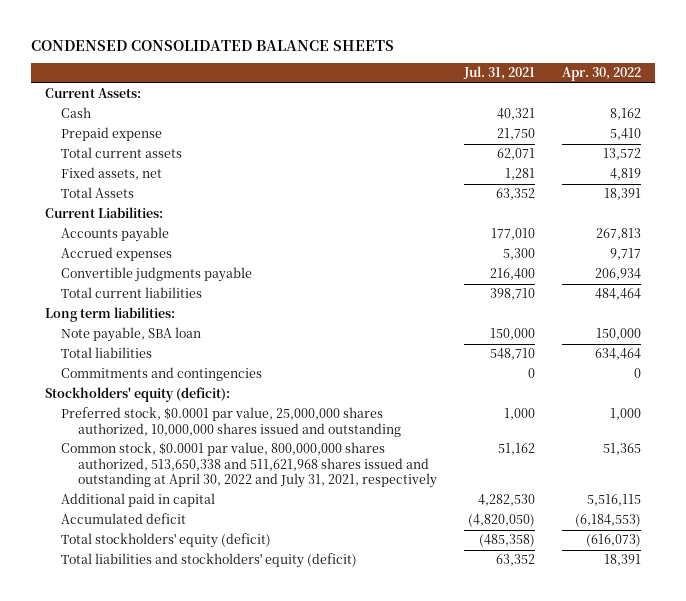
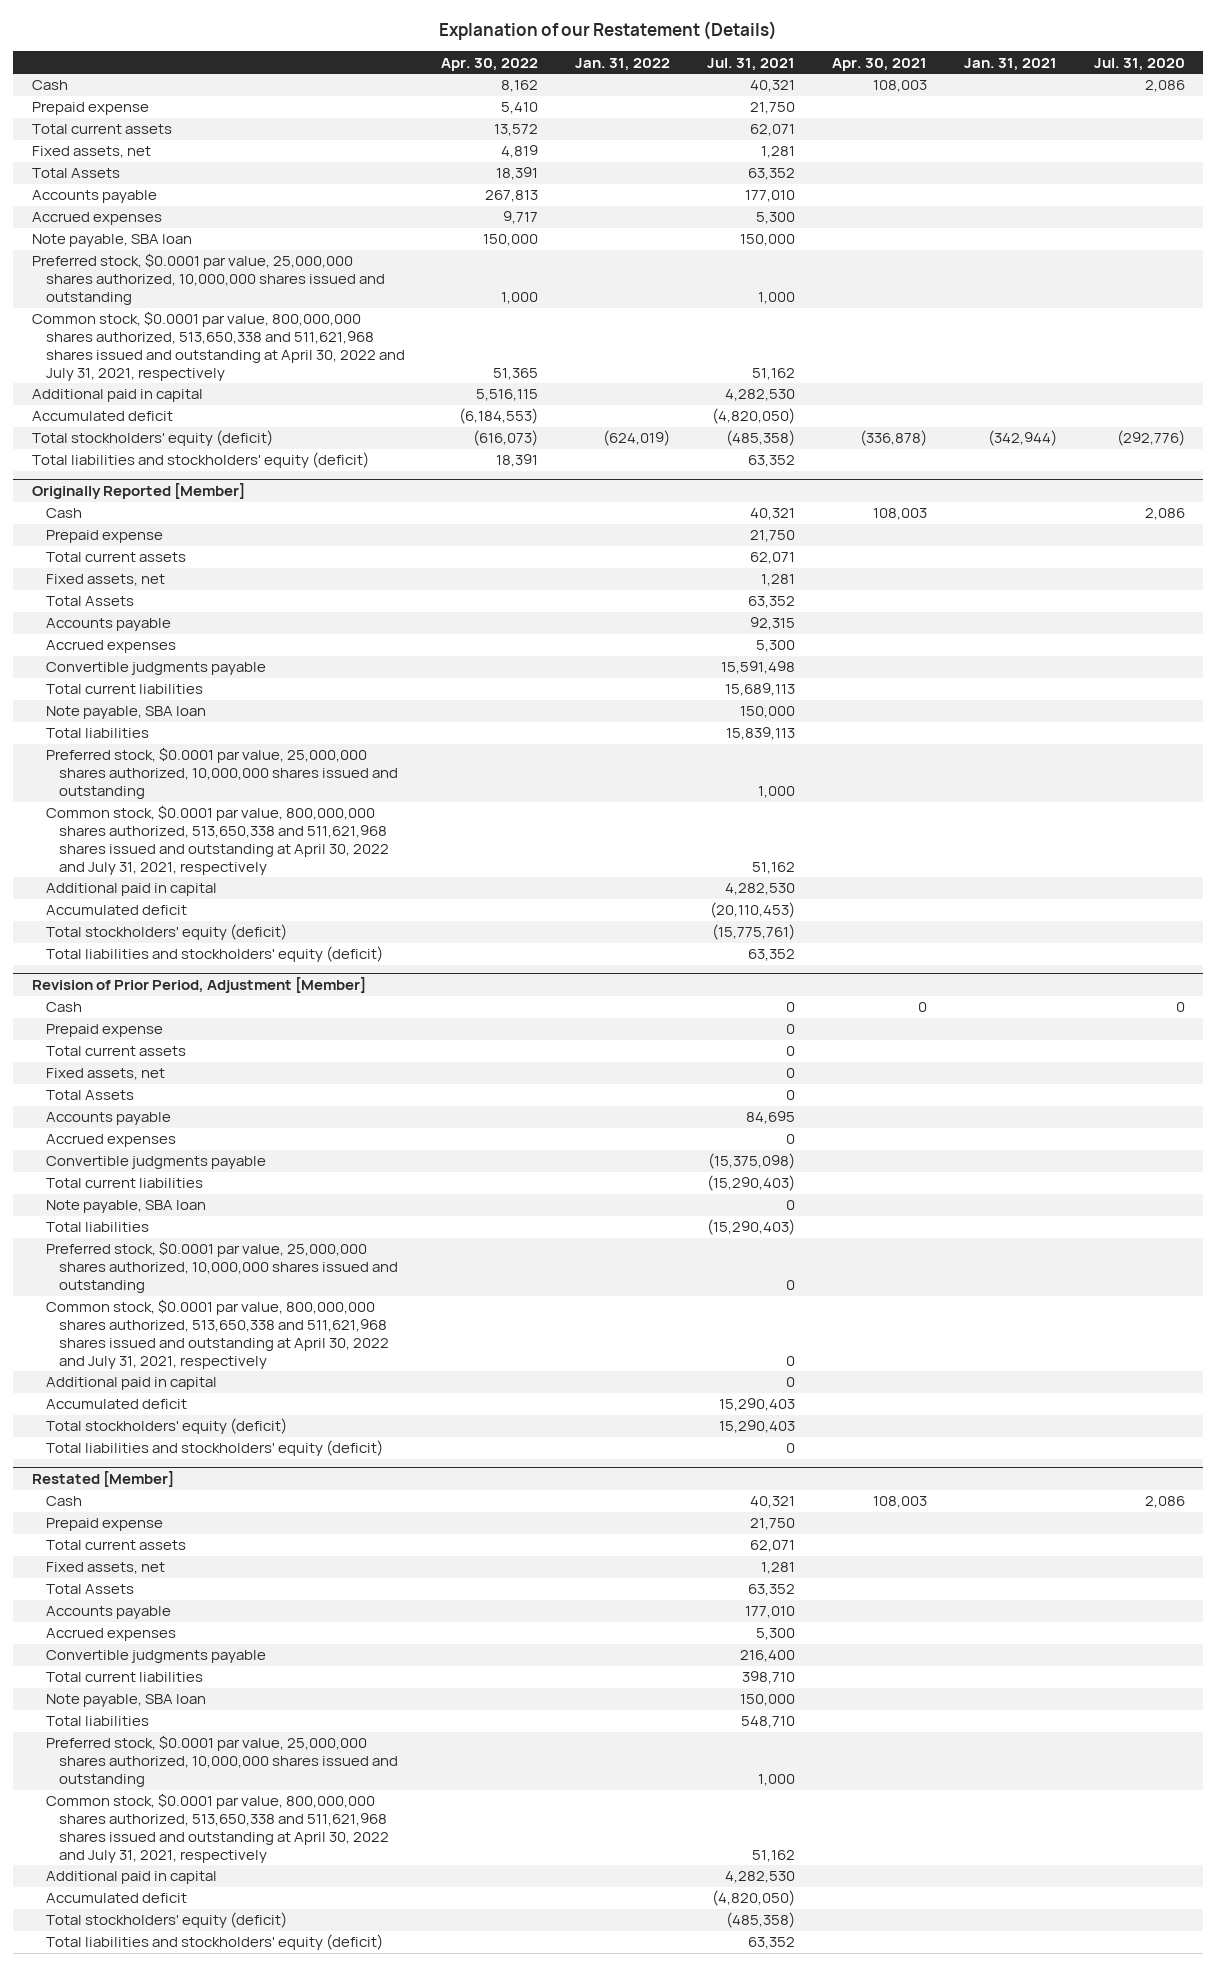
[31,39,395,51] CONDENSED CONSOLIDATED BALANCE SHEETS -> [439,21,778,41] Explanation of our Restatement (Details)
none -> [575,57,671,71] Jan. 31, 2022
none -> [832,57,928,71] Apr. 30, 2021
none -> [964,57,1058,71] Jan. 31, 2021
none -> [1094,57,1186,71] Jul. 31, 2020
[44,88,141,99] Current Assets: -> none
[44,207,163,219] Current Liabilities: -> none
[61,267,253,283] Convertible judgments payable -> none
[61,287,203,299] Total current liabilities -> none
[44,307,175,323] Long term liabilities: -> none
[61,347,153,359] Total liabilities -> none
[61,367,263,382] Commitments and contingencies -> none
[44,387,230,403] Stockholders' equity (deficit): -> none
none -> [31,483,245,500] Originally Reported [Member]
none -> [45,508,82,519] Cash
none -> [45,530,163,544] Prepaid expense
none -> [45,552,186,563] Total current assets
none -> [45,574,165,587] Fixed assets, net
none -> [45,596,134,607] Total Assets
none -> [45,618,171,632] Accounts payable
none -> [45,640,176,654] Accrued expenses
none -> [45,662,266,676] Convertible judgments payable
none -> [45,684,203,695] Total current liabilities
none -> [45,706,206,720] Note payable, SBA loan
none -> [45,728,149,739] Total liabilities
none -> [45,747,399,800] Preferred stock, $0.0001 par value, 25,000,000 shares authorized, 10,000,000 shares issued and outstanding
none -> [45,805,390,876] Common stock, $0.0001 par value, 800,000,000 shares authorized, 513,650,338 and 511,621,968 shares issued and outstanding at April 30, 2022 and July 31, 2021, respectively
none -> [45,883,217,897] Additional paid in capital
none -> [45,905,187,916] Accumulated deficit
none -> [45,924,287,941] Total stockholders' equity (deficit)
none -> [45,946,383,963] Total liabilities and stockholders' equity (deficit)
none -> [31,977,366,994] Revision of Prior Period, Adjustment [Member]
none -> [45,1002,82,1013] Cash
none -> [45,1024,163,1038] Prepaid expense
none -> [45,1046,186,1057] Total current assets
none -> [45,1068,165,1081] Fixed assets, net
none -> [45,1090,134,1101] Total Assets
none -> [45,1112,171,1126] Accounts payable
none -> [45,1134,176,1148] Accrued expenses
none -> [45,1156,266,1170] Convertible judgments payable
none -> [45,1178,203,1189] Total current liabilities
none -> [45,1200,206,1214] Note payable, SBA loan
none -> [45,1222,149,1233] Total liabilities
none -> [45,1241,399,1294] Preferred stock, $0.0001 par value, 25,000,000 shares authorized, 10,000,000 shares issued and outstanding
none -> [45,1299,390,1370] Common stock, $0.0001 par value, 800,000,000 shares authorized, 513,650,338 and 511,621,968 shares issued and outstanding at April 30, 2022 and July 31, 2021, respectively
none -> [45,1377,217,1391] Additional paid in capital
none -> [45,1399,187,1410] Accumulated deficit
none -> [45,1418,287,1435] Total stockholders' equity (deficit)
none -> [45,1440,383,1457] Total liabilities and stockholders' equity (deficit)
none -> [31,1471,174,1488] Restated [Member]
none -> [45,1496,82,1507] Cash
none -> [45,1518,163,1532] Prepaid expense
none -> [45,1540,186,1551] Total current assets
none -> [45,1562,165,1575] Fixed assets, net
none -> [45,1584,134,1595] Total Assets
none -> [45,1606,171,1620] Accounts payable
none -> [45,1628,176,1642] Accrued expenses
none -> [45,1650,266,1664] Convertible judgments payable
none -> [45,1672,203,1683] Total current liabilities
none -> [45,1694,206,1708] Note payable, SBA loan
none -> [45,1716,149,1727] Total liabilities
none -> [45,1735,399,1788] Preferred stock, $0.0001 par value, 25,000,000 shares authorized, 10,000,000 shares issued and outstanding
none -> [45,1793,390,1864] Common stock, $0.0001 par value, 800,000,000 shares authorized, 513,650,338 and 511,621,968 shares issued and outstanding at April 30, 2022 and July 31, 2021, respectively
none -> [45,1871,217,1885] Additional paid in capital
none -> [45,1893,187,1904] Accumulated deficit
none -> [45,1912,287,1929] Total stockholders' equity (deficit)
none -> [45,1934,383,1951] Total liabilities and stockholders' equity (deficit)

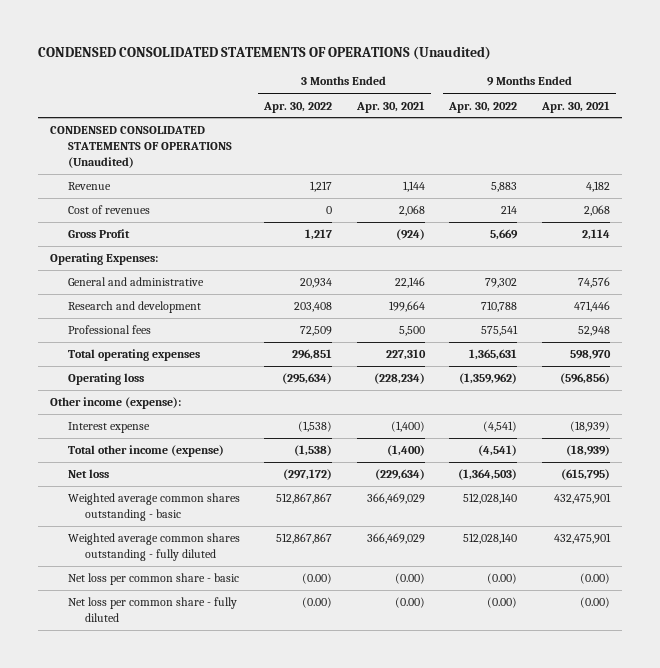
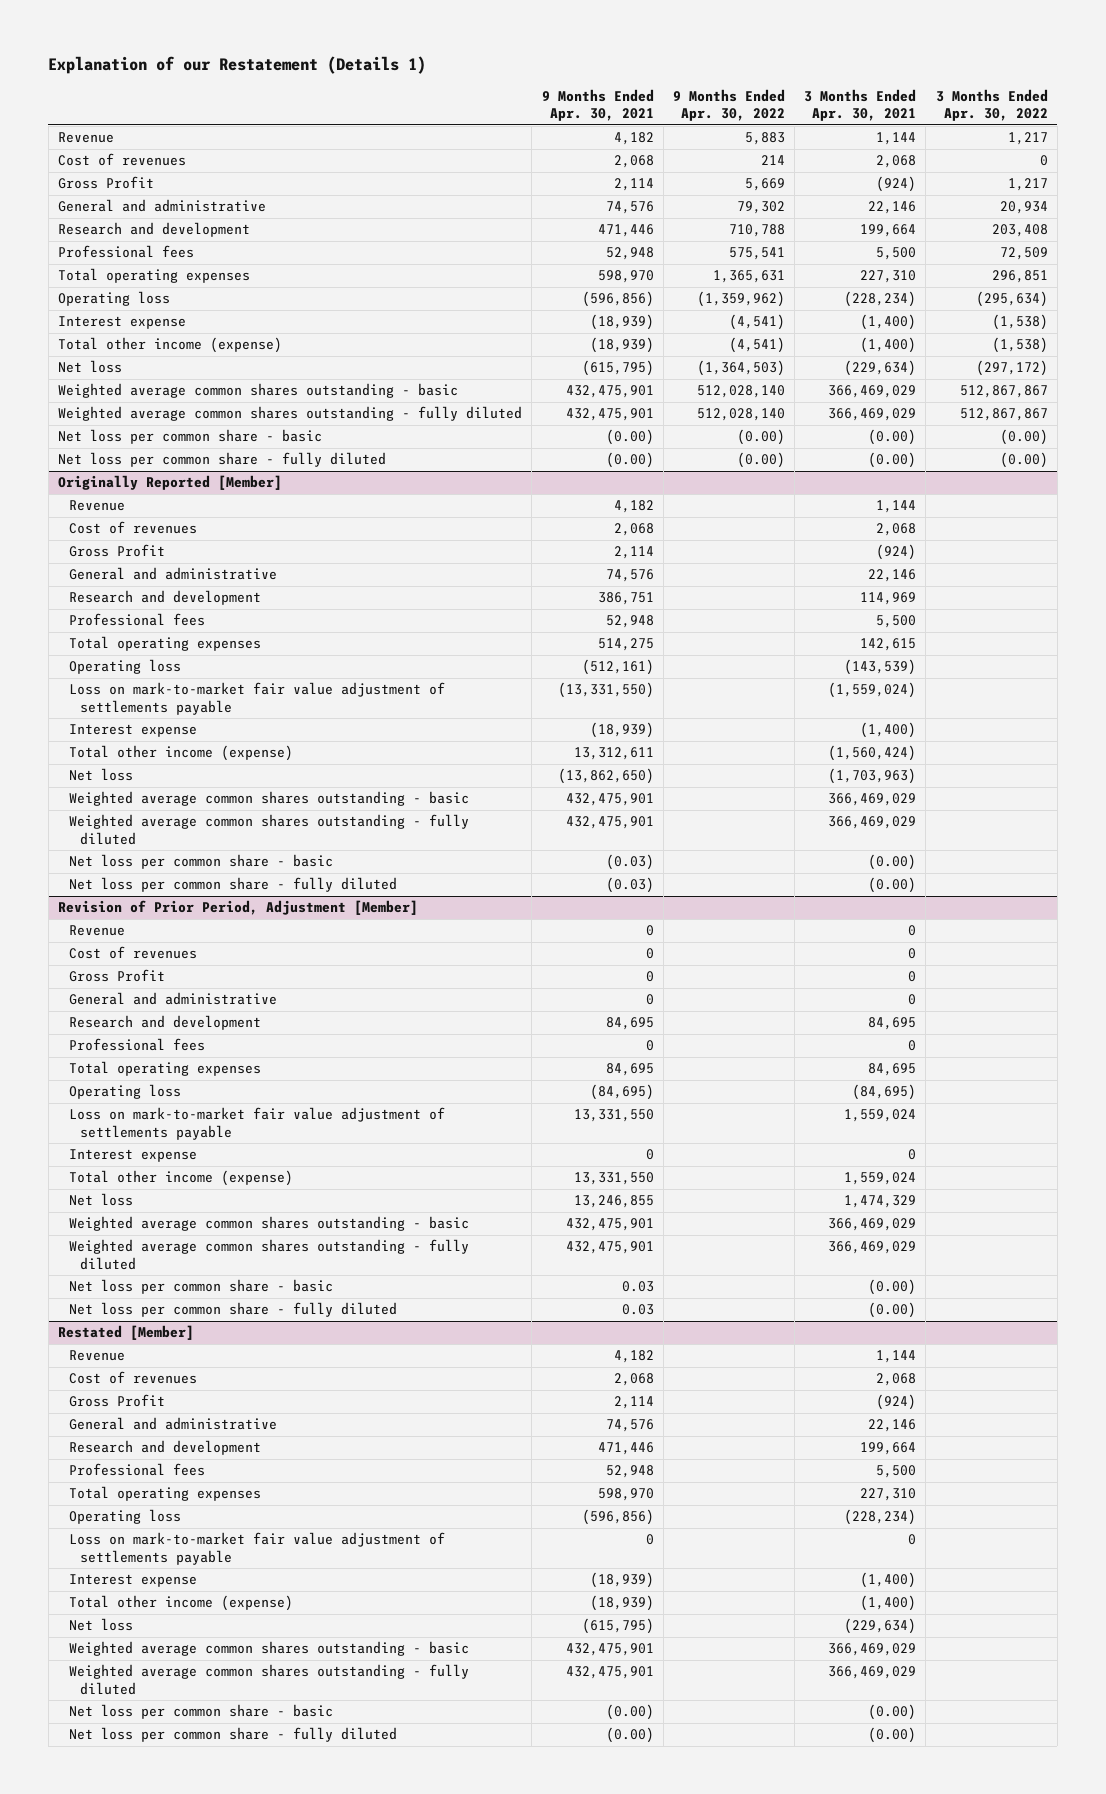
[37,45,491,60] CONDENSED CONSOLIDATED STATEMENTS OF OPERATIONS (Unaudited) -> [48,56,427,75] Explanation of our Restatement (Details 1)
[50,126,232,168] CONDENSED CONSOLIDATED STATEMENTS OF OPERATIONS (Unaudited) -> none
[50,253,159,266] Operating Expenses: -> none
[50,397,182,410] Other income (expense): -> none
none -> [58,475,283,491] Originally Reported [Member]
none -> [68,500,125,512] Revenue
none -> [68,521,197,535] Cost of revenues
none -> [68,544,165,558] Gross Profit
none -> [68,567,277,581] General and administrative
none -> [68,590,261,606] Research and development
none -> [68,613,205,627] Professional fees
none -> [68,636,261,652] Total operating expenses
none -> [68,659,181,675] Operating loss
none -> [68,682,445,715] Loss on mark-to-market fair value adjustment of settlements payable
none -> [68,724,197,738] Interest expense
none -> [68,745,293,762] Total other income (expense)
none -> [68,768,133,782] Net loss
none -> [68,791,469,807] Weighted average common shares outstanding - basic
none -> [68,814,469,845] Weighted average common shares outstanding - fully diluted
none -> [68,854,333,870] Net loss per common share - basic
none -> [68,877,397,893] Net loss per common share - fully diluted
none -> [58,900,419,916] Revision of Prior Period, Adjustment [Member]
none -> [68,925,125,937] Revenue
none -> [68,946,197,960] Cost of revenues
none -> [68,969,165,983] Gross Profit
none -> [68,992,277,1006] General and administrative
none -> [68,1015,261,1031] Research and development
none -> [68,1038,205,1052] Professional fees
none -> [68,1061,261,1077] Total operating expenses
none -> [68,1084,181,1100] Operating loss
none -> [68,1107,445,1140] Loss on mark-to-market fair value adjustment of settlements payable
none -> [68,1149,197,1163] Interest expense
none -> [68,1170,293,1187] Total other income (expense)
none -> [68,1193,133,1207] Net loss
none -> [68,1216,469,1232] Weighted average common shares outstanding - basic
none -> [68,1239,469,1270] Weighted average common shares outstanding - fully diluted
none -> [68,1279,333,1295] Net loss per common share - basic
none -> [68,1302,397,1318] Net loss per common share - fully diluted
none -> [58,1325,195,1341] Restated [Member]
none -> [68,1350,125,1362] Revenue
none -> [68,1371,197,1385] Cost of revenues
none -> [68,1394,165,1408] Gross Profit
none -> [68,1417,277,1431] General and administrative
none -> [68,1440,261,1456] Research and development
none -> [68,1463,205,1477] Professional fees
none -> [68,1486,261,1502] Total operating expenses
none -> [68,1509,181,1525] Operating loss
none -> [68,1532,445,1565] Loss on mark-to-market fair value adjustment of settlements payable
none -> [68,1574,197,1588] Interest expense
none -> [68,1595,293,1612] Total other income (expense)
none -> [68,1618,133,1632] Net loss
none -> [68,1641,469,1657] Weighted average common shares outstanding - basic
none -> [68,1664,469,1695] Weighted average common shares outstanding - fully diluted
none -> [68,1704,333,1720] Net loss per common share - basic
none -> [68,1727,397,1743] Net loss per common share - fully diluted

